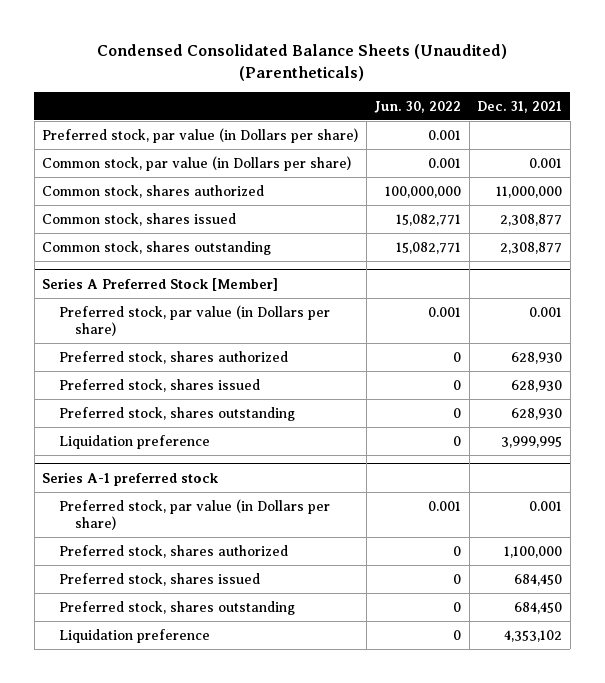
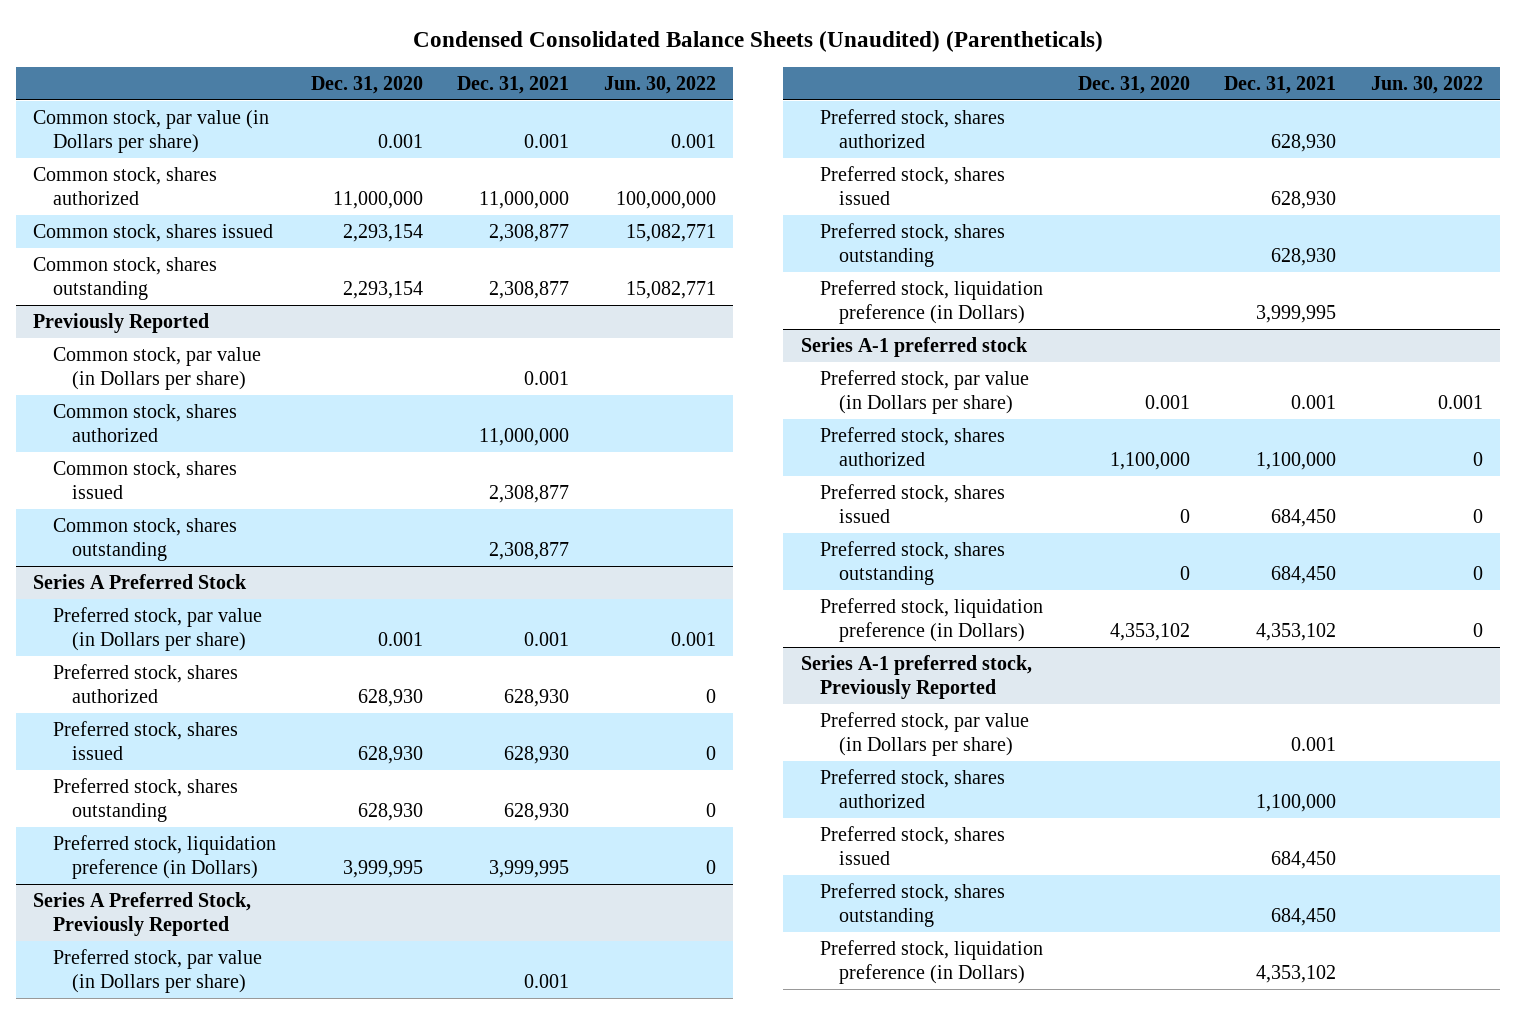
none -> [310,75,423,94] Dec. 31, 2020
[42,127,359,143] Preferred stock, par value (in Dollars per share) -> none
none -> [33,312,210,333] Previously Reported
none -> [52,346,261,390] Common stock, par value (in Dollars per share)
none -> [52,403,237,442] Common stock, shares authorized
none -> [52,460,237,499] Common stock, shares issued
none -> [52,517,237,561] Common stock, shares outstanding
[42,277,279,291] Series A Preferred Stock [Member] -> [33,573,248,589] Series A Preferred Stock
[58,434,210,449] Liquidation preference -> [52,834,276,879] Preferred stock, liquidation preference (in Dollars)
none -> [33,891,252,936] Series A Preferred Stock, Previously Reported
none -> [52,948,262,993] Preferred stock, par value (in Dollars per share)
none -> [819,108,1005,148] Preferred stock, shares authorized
none -> [819,165,1005,205] Preferred stock, shares issued
none -> [819,222,1005,267] Preferred stock, shares outstanding
none -> [819,279,1043,324] Preferred stock, liquidation preference (in Dollars)
[58,628,210,643] Liquidation preference -> [819,597,1043,642] Preferred stock, liquidation preference (in Dollars)
none -> [800,654,1032,699] Series A-1 preferred stock, Previously Reported
none -> [819,711,1029,756] Preferred stock, par value (in Dollars per share)
none -> [819,768,1005,808] Preferred stock, shares authorized
none -> [819,825,1005,865] Preferred stock, shares issued
none -> [819,882,1005,927] Preferred stock, shares outstanding
none -> [819,939,1043,984] Preferred stock, liquidation preference (in Dollars)

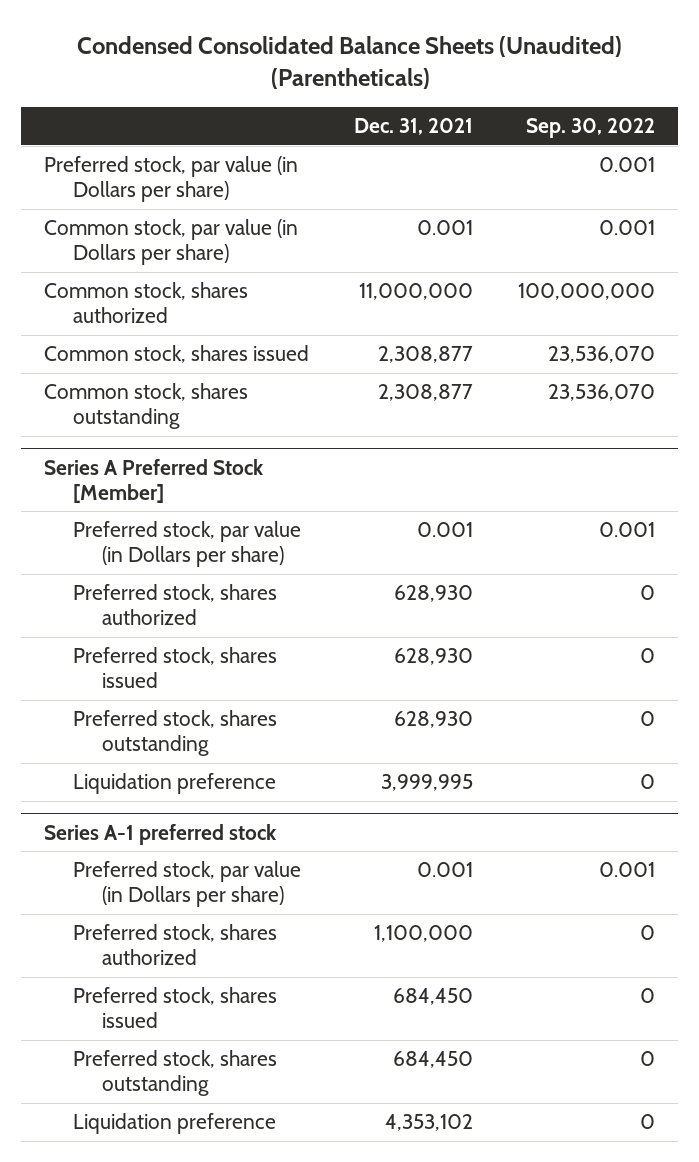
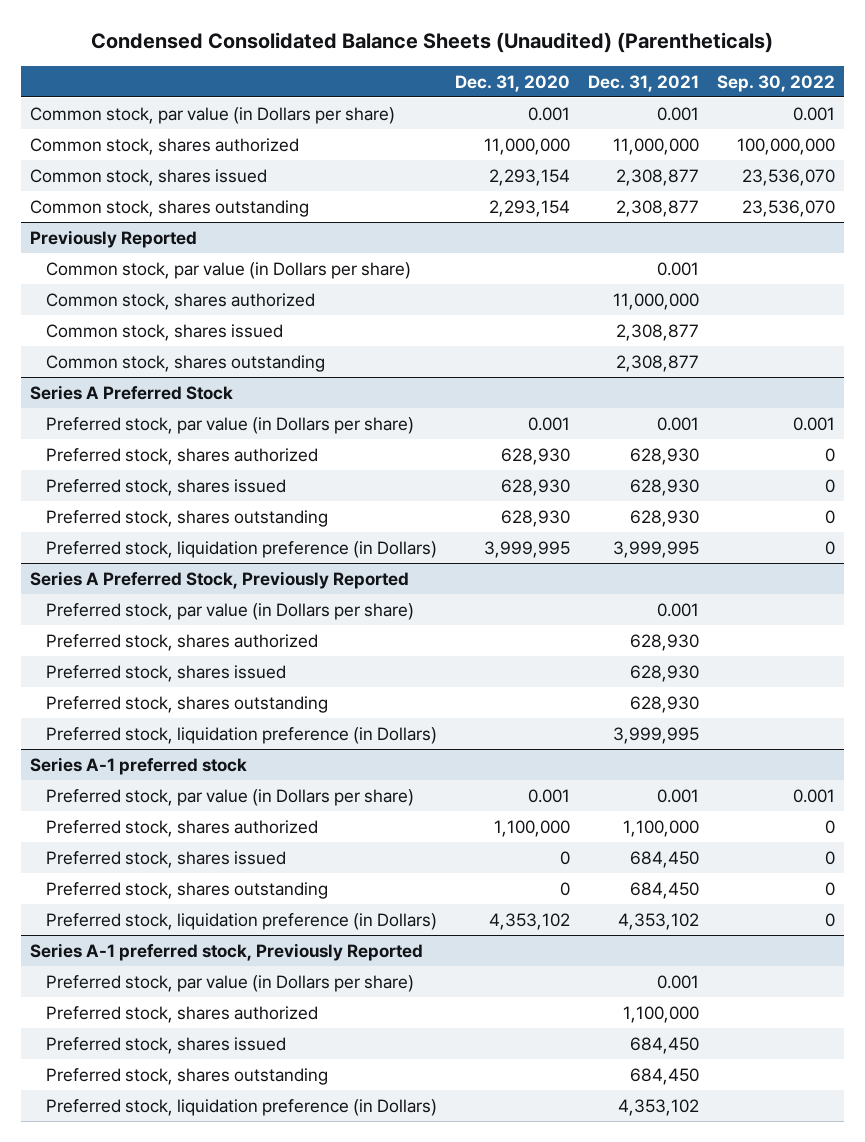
none -> [454,74,570,92] Dec. 31, 2020
[43,156,298,203] Preferred stock, par value (in Dollars per share) -> none
none -> [29,229,197,248] Previously Reported
none -> [45,261,411,279] Common stock, par value (in Dollars per share)
none -> [45,292,315,310] Common stock, shares authorized
none -> [45,323,283,341] Common stock, shares issued
none -> [45,354,325,372] Common stock, shares outstanding
[43,458,264,503] Series A Preferred Stock [Member] -> [29,384,233,400] Series A Preferred Stock
[72,773,276,795] Liquidation preference -> [45,540,437,558] Preferred stock, liquidation preference (in Dollars)
none -> [29,570,409,589] Series A Preferred Stock, Previously Reported
none -> [45,602,414,620] Preferred stock, par value (in Dollars per share)
none -> [45,633,318,651] Preferred stock, shares authorized
none -> [45,664,286,682] Preferred stock, shares issued
none -> [45,695,328,713] Preferred stock, shares outstanding
none -> [45,726,437,744] Preferred stock, liquidation preference (in Dollars)
[72,1113,276,1135] Liquidation preference -> [45,912,437,930] Preferred stock, liquidation preference (in Dollars)
none -> [29,942,423,961] Series A-1 preferred stock, Previously Reported
none -> [45,974,414,992] Preferred stock, par value (in Dollars per share)
none -> [45,1005,318,1023] Preferred stock, shares authorized
none -> [45,1036,286,1054] Preferred stock, shares issued
none -> [45,1067,328,1085] Preferred stock, shares outstanding
none -> [45,1098,437,1116] Preferred stock, liquidation preference (in Dollars)

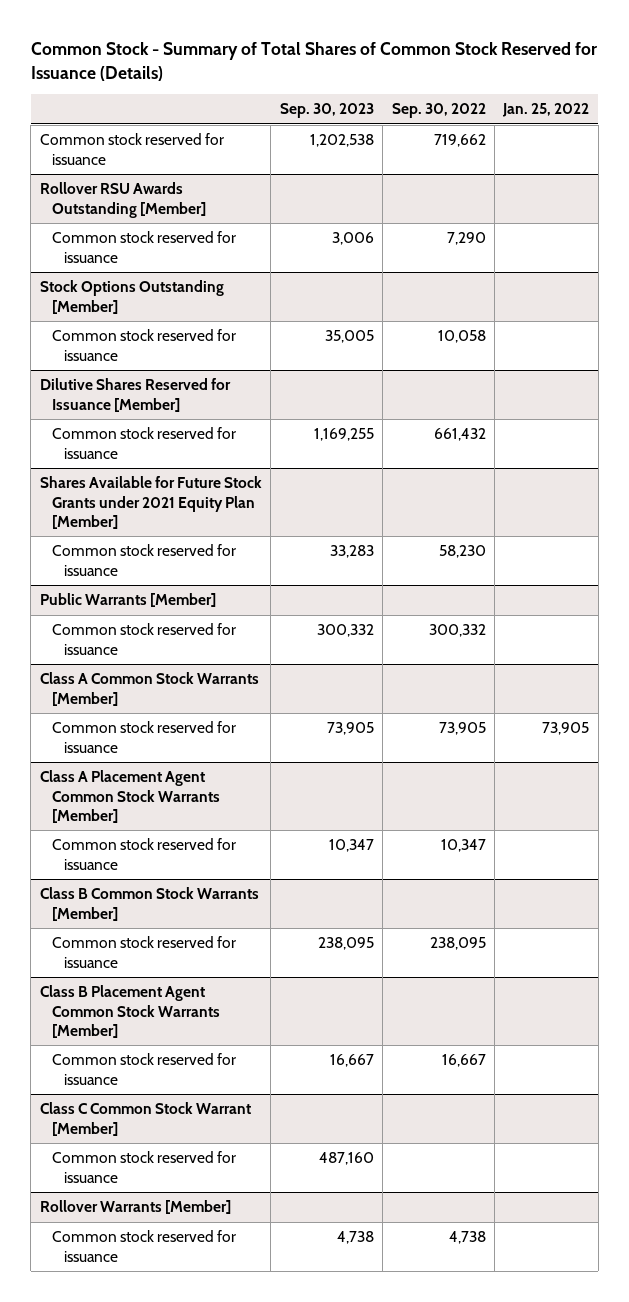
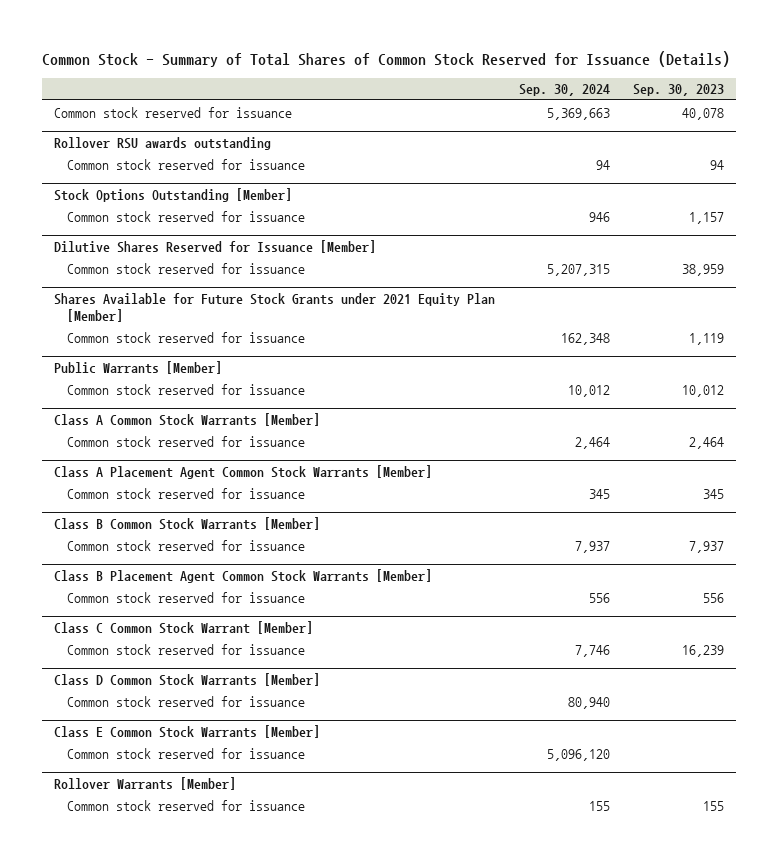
[391,103,486,119] Sep. 30, 2022 -> none
[502,103,590,118] Jan. 25, 2022 -> none
none -> [518,84,610,97] Sep. 30, 2024
[309,134,374,148] 1,202,538 -> [682,107,725,120] 40,078
[39,182,206,218] Rollover RSU Awards Outstanding [Member] -> [53,136,271,150] Rollover RSU awards outstanding
[331,232,374,246] 3,006 -> [710,159,725,170] 94
[324,330,374,344] 35,005 -> [689,211,725,224] 1,157
[313,428,374,442] 1,169,255 -> [682,263,725,276] 38,959
[329,545,374,559] 33,283 -> [689,332,725,345] 1,119
[316,624,374,638] 300,332 -> [682,384,725,397] 10,012
[326,722,374,736] 73,905 -> [689,436,725,449] 2,464
[328,839,374,853] 10,347 -> [703,488,725,499] 345
[317,937,374,951] 238,095 -> [689,540,725,553] 7,937
[329,1054,374,1068] 16,667 -> [703,592,725,603] 556
[318,1152,374,1166] 487,160 -> [682,644,725,657] 16,239
none -> [53,672,320,686] Class D Common Stock Warrants [Member]
none -> [66,695,305,707] Common stock reserved for issuance
none -> [53,724,320,738] Class E Common Stock Warrants [Member]
none -> [66,747,305,759] Common stock reserved for issuance
[336,1231,374,1245] 4,738 -> [703,800,725,811] 155

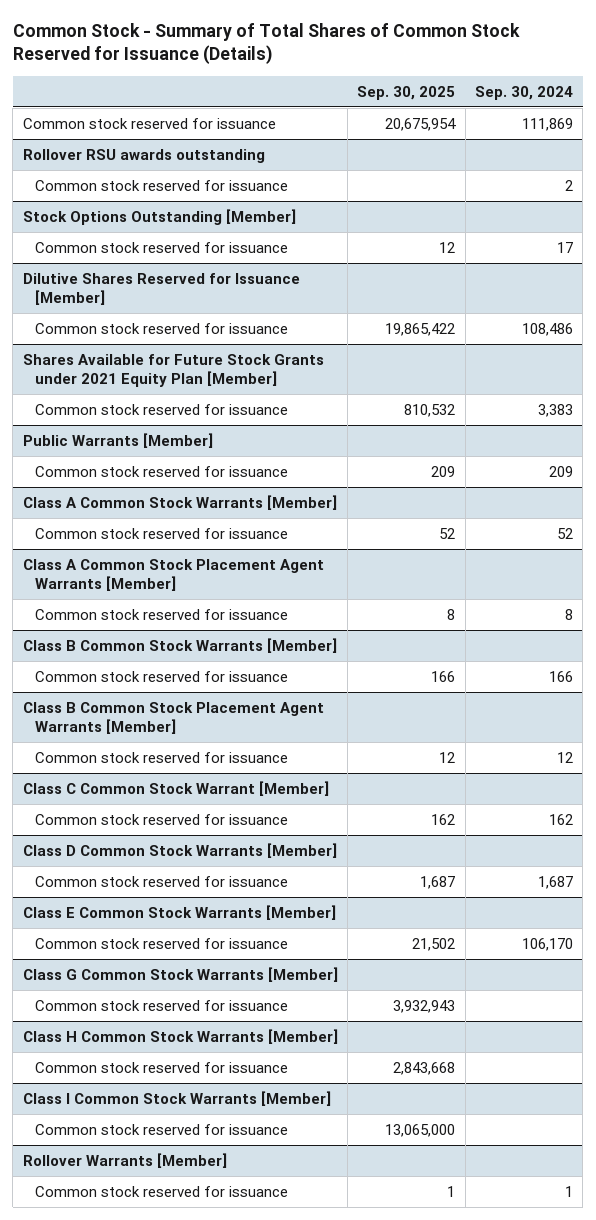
[633,84,725,97] Sep. 30, 2023 -> none
none -> [357,85,456,100] Sep. 30, 2025
[546,107,610,120] 5,369,663 -> [521,118,573,132] 111,869
[595,159,610,170] 94 -> [564,180,573,192] 2
[588,211,610,222] 946 -> [556,242,573,254] 17
[546,263,610,276] 5,207,315 -> [521,323,573,337] 108,486
[560,332,610,345] 162,348 -> [537,404,573,418] 3,383
[567,384,610,397] 10,012 -> [548,466,573,478] 209
[574,436,610,449] 2,464 -> [556,528,573,540] 52
[53,464,432,479] Class A Placement Agent Common Stock Warrants [Member] -> [22,559,324,592] Class A Common Stock Placement Agent Warrants [Member]
[588,488,610,499] 345 -> [564,609,573,621] 8
[574,540,610,553] 7,937 -> [548,671,573,683] 166
[53,568,432,583] Class B Placement Agent Common Stock Warrants [Member] -> [22,702,324,735] Class B Common Stock Placement Agent Warrants [Member]
[588,592,610,603] 556 -> [556,752,573,764] 12
[574,644,610,657] 7,746 -> [548,814,573,826] 162
[567,696,610,709] 80,940 -> [537,876,573,890] 1,687
[546,748,610,761] 5,096,120 -> [521,938,573,952] 106,170
none -> [22,967,338,983] Class G Common Stock Warrants [Member]
none -> [34,1000,288,1012] Common stock reserved for issuance
none -> [22,1029,338,1045] Class H Common Stock Warrants [Member]
none -> [34,1062,288,1074] Common stock reserved for issuance
none -> [22,1091,331,1107] Class I Common Stock Warrants [Member]
none -> [34,1124,288,1136] Common stock reserved for issuance
[588,800,610,811] 155 -> [564,1186,573,1198] 1

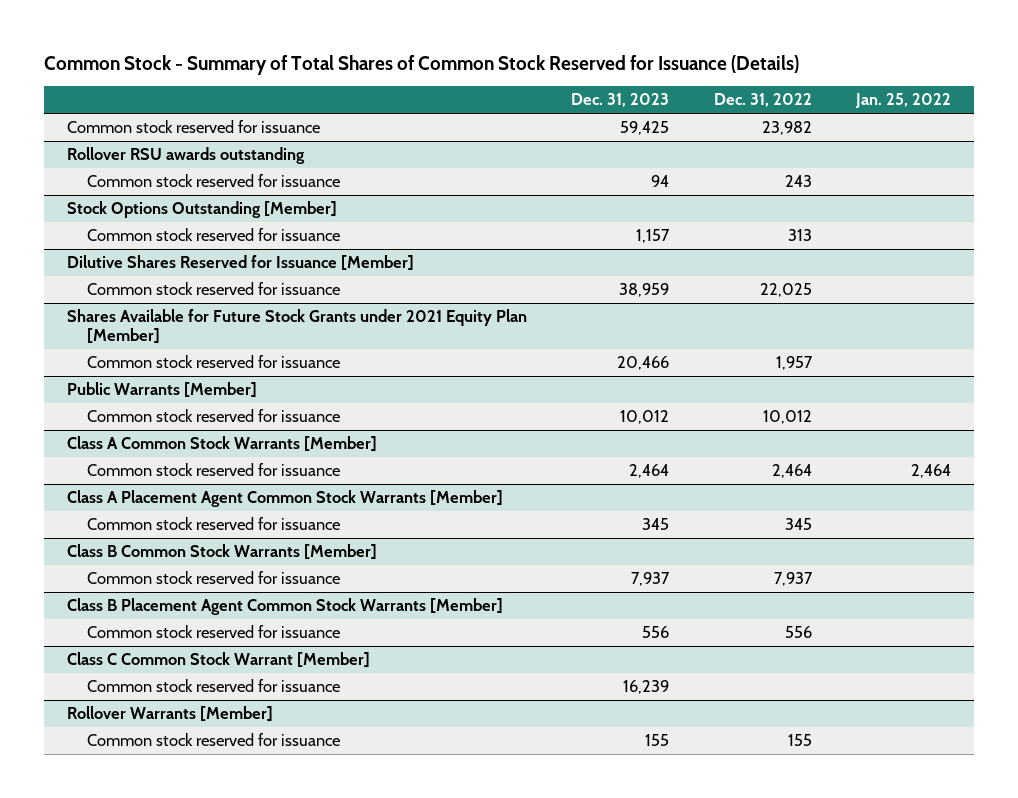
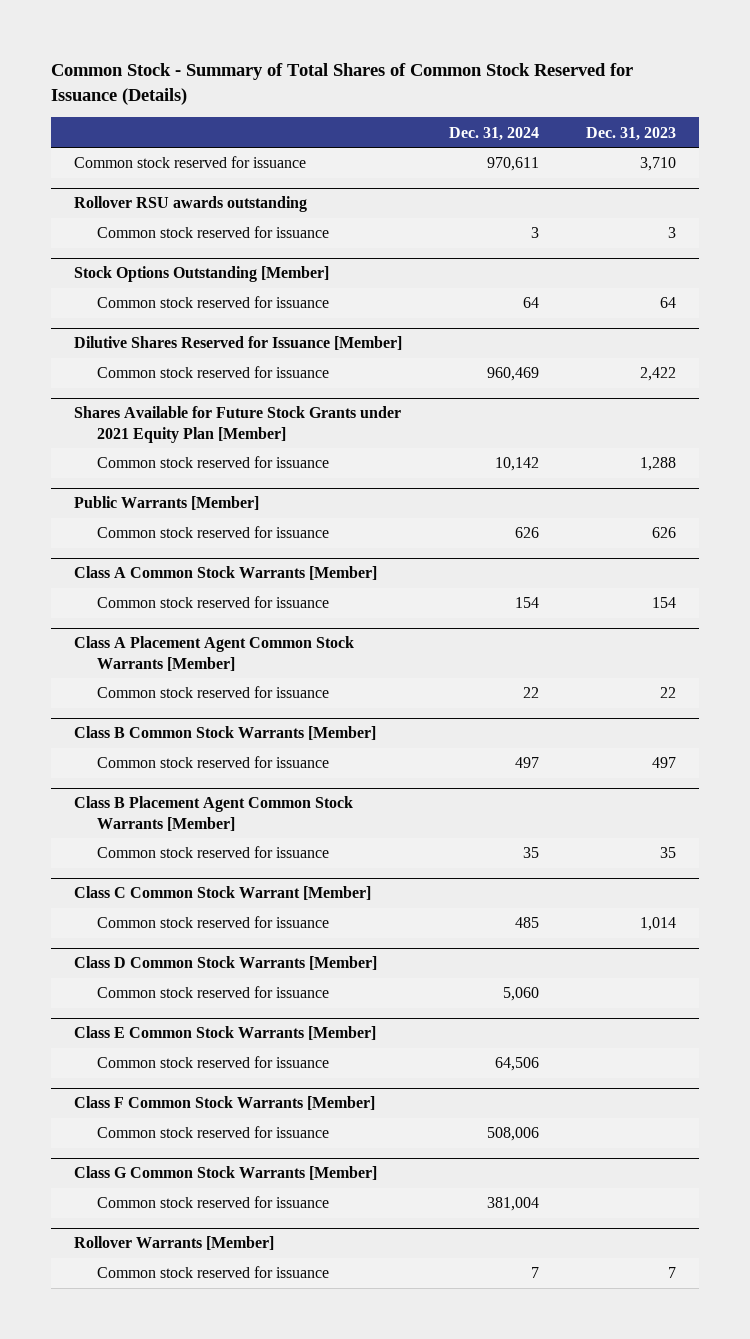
[713,93,812,108] Dec. 31, 2022 -> none
[855,93,952,109] Jan. 25, 2022 -> none
none -> [449,126,540,141] Dec. 31, 2024
[620,121,670,136] 59,425 -> [639,157,676,172] 3,710
[651,175,670,188] 94 -> [667,227,676,239] 3
[636,229,671,244] 1,157 -> [659,297,676,309] 64
[619,283,670,298] 38,959 -> [639,367,676,382] 2,422
[617,356,670,371] 20,466 -> [639,457,676,472] 1,288
[620,410,670,425] 10,012 -> [651,527,676,539] 626
[629,464,670,479] 2,464 -> [651,597,676,609] 154
[642,518,670,531] 345 -> [659,687,676,699] 22
[631,572,671,587] 7,937 -> [651,757,676,769] 497
[642,626,670,639] 556 -> [659,847,676,859] 35
[623,680,670,695] 16,239 -> [639,917,676,932] 1,014
none -> [74,956,378,971] Class D Common Stock Warrants [Member]
none -> [97,986,330,999] Common stock reserved for issuance
none -> [74,1026,377,1041] Class E Common Stock Warrants [Member]
none -> [97,1056,330,1069] Common stock reserved for issuance
none -> [74,1096,376,1111] Class F Common Stock Warrants [Member]
none -> [97,1126,330,1139] Common stock reserved for issuance
none -> [74,1166,378,1181] Class G Common Stock Warrants [Member]
none -> [97,1196,330,1209] Common stock reserved for issuance
[645,734,670,747] 155 -> [667,1267,676,1279] 7

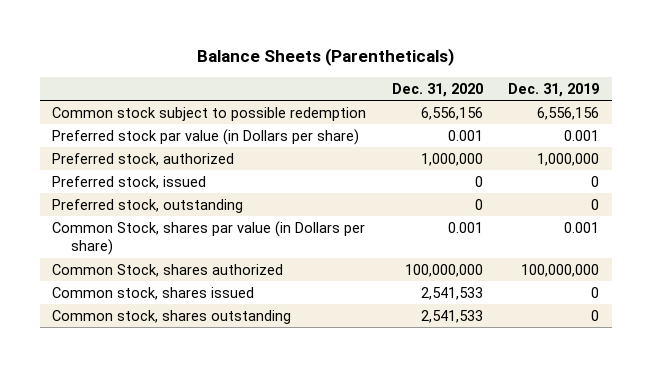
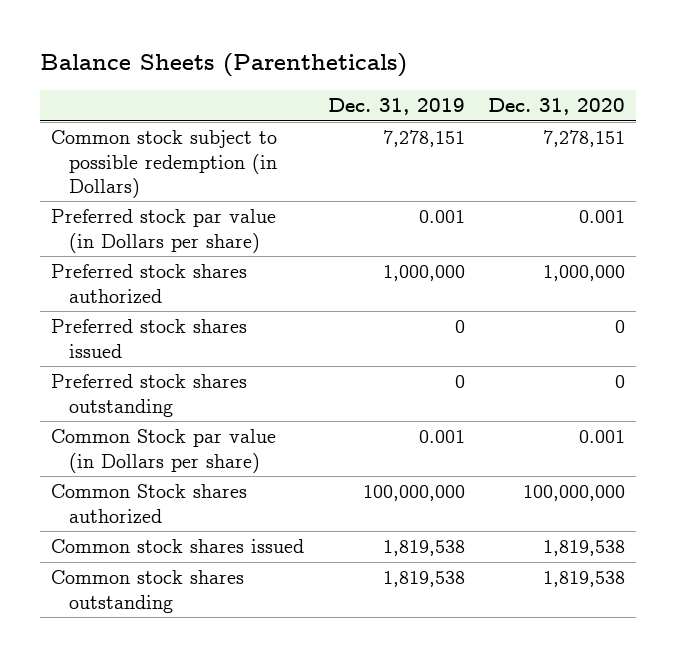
[52,106,367,121] Common stock subject to possible redemption -> [51,130,278,198] Common stock subject to possible redemption (in Dollars)
[420,106,483,120] 6,556,156 -> [542,130,625,148] 7,278,151
[537,106,600,120] 6,556,156 -> [382,130,465,148] 7,278,151
[52,152,235,166] Preferred stock, authorized -> [51,264,248,304] Preferred stock shares authorized
[52,175,207,189] Preferred stock, issued -> [51,319,248,358] Preferred stock shares issued
[52,198,244,213] Preferred stock, outstanding -> [51,374,248,417] Preferred stock shares outstanding
[52,220,366,256] Common Stock, shares par value (in Dollars per share) -> [51,429,277,473] Common Stock par value (in Dollars per share)
[52,263,284,277] Common Stock, shares authorized -> [51,484,248,524] Common Stock shares authorized
[52,286,255,300] Common stock, shares issued -> [51,539,305,554] Common stock shares issued
[420,286,483,300] 2,541,533 -> [542,540,625,557] 1,819,538
[591,286,600,298] 0 -> [382,540,465,557] 1,819,538
[52,309,292,324] Common stock, shares outstanding -> [51,570,245,613] Common stock shares outstanding
[420,309,483,323] 2,541,533 -> [542,571,625,588] 1,819,538
[591,309,600,321] 0 -> [382,571,465,588] 1,819,538

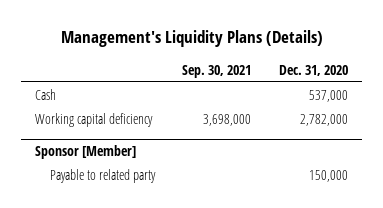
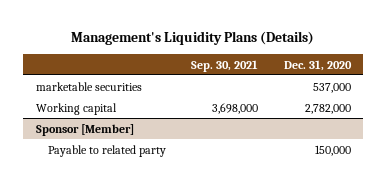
[35,89,57,101] Cash -> [35,81,142,91] marketable securities
[35,113,154,128] Working capital deficiency -> [35,102,117,115] Working capital

